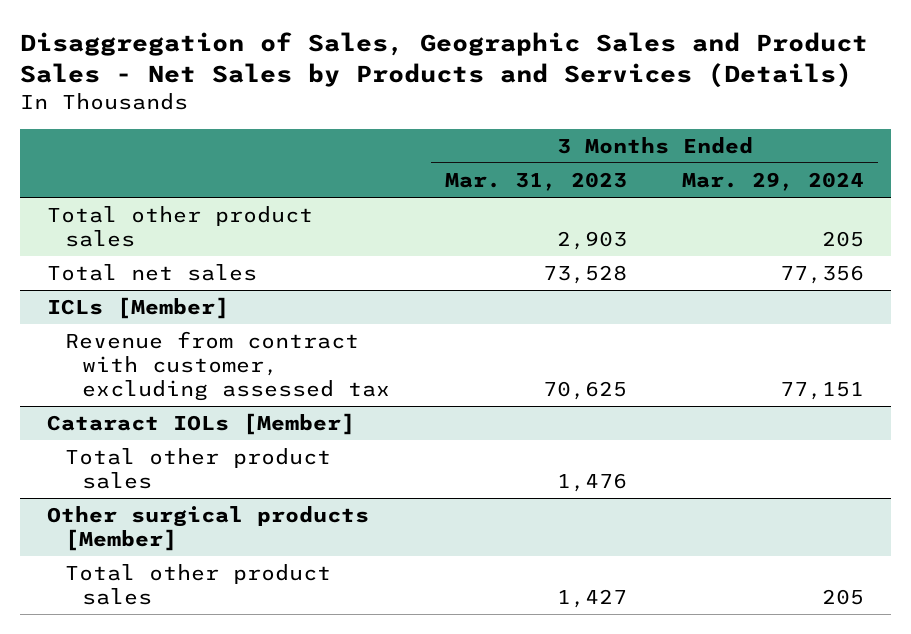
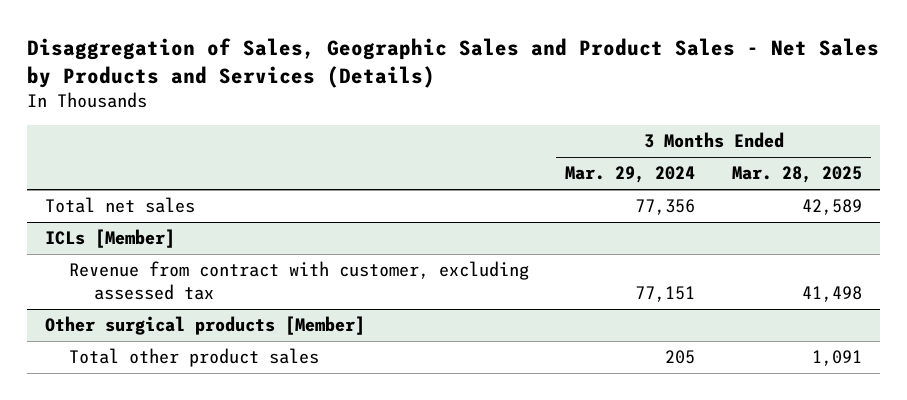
[445,172,628,192] Mar. 31, 2023 -> none
none -> [731,166,862,184] Mar. 28, 2025
[46,206,313,247] Total other product sales -> none
[46,413,355,436] Cataract IOLs [Member] -> none
[64,448,331,489] Total other product sales -> none

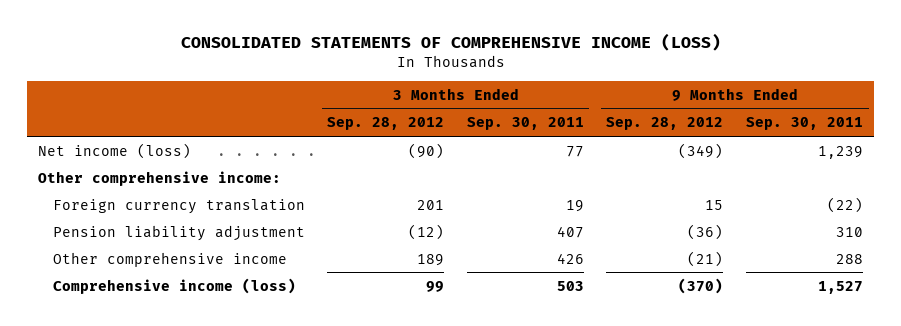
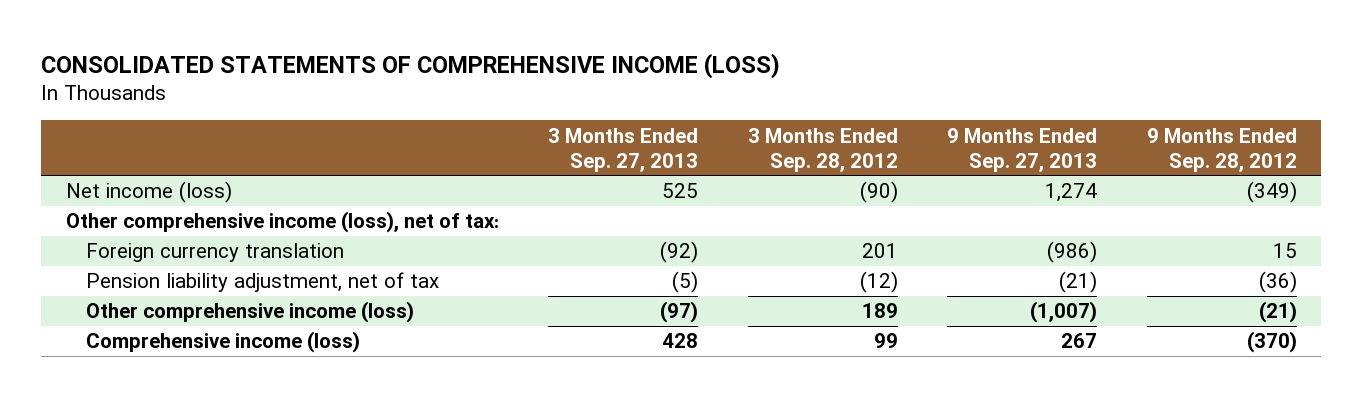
[466,117,584,131] Sep. 30, 2011 -> none
[745,117,863,131] Sep. 30, 2011 -> none
none -> [548,127,699,172] 3 Months Ended Sep. 27, 2013
none -> [947,127,1098,172] 9 Months Ended Sep. 27, 2013
[38,170,282,186] Other comprehensive income: -> [65,211,499,234] Other comprehensive income (loss), net of tax:
[52,224,305,241] Pension liability adjustment -> [86,272,440,293] Pension liability adjustment, net of tax
[52,251,287,267] Other comprehensive income -> [86,301,415,324] Other comprehensive income (loss)

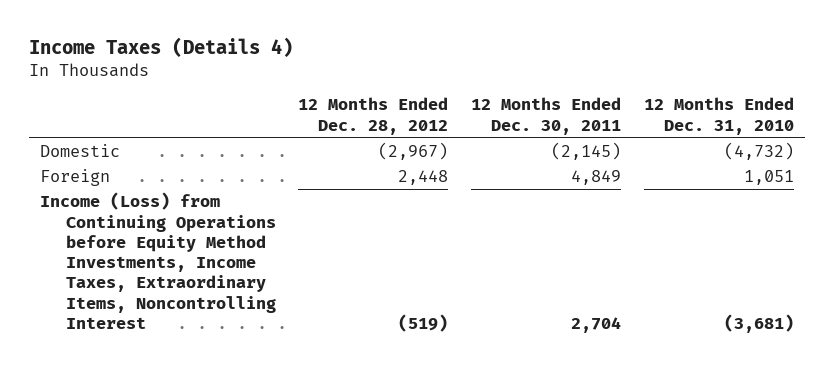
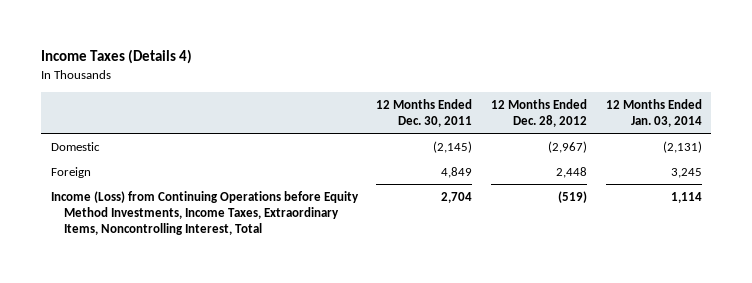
[643,97,794,135] 12 Months Ended Dec. 31, 2010 -> none
none -> [605,98,702,128] 12 Months Ended Jan. 03, 2014
[40,192,276,330] Income (Loss) from Continuing Operations before Equity Method Investments, Income Taxes, Extraordinary Items, Noncontrolling Interest -> [50,190,359,236] Income (Loss) from Continuing Operations before Equity Method Investments, Income Taxes, Extraordinary Items, Noncontrolling Interest, Total

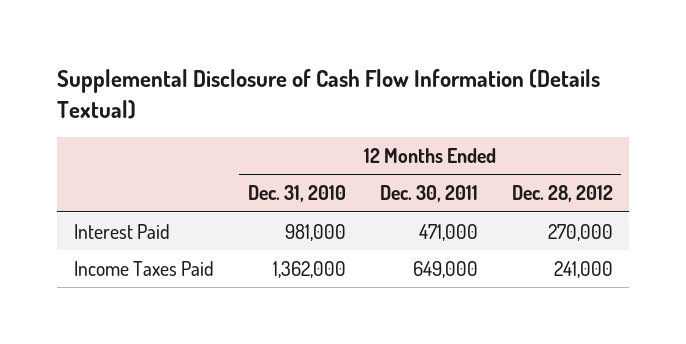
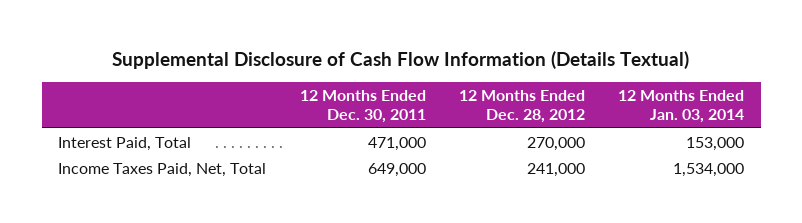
[247,185,346,203] Dec. 31, 2010 -> none
none -> [618,90,745,124] 12 Months Ended Jan. 03, 2014
[73,223,170,239] Interest Paid -> [58,136,192,151] Interest Paid, Total
[73,260,214,276] Income Taxes Paid -> [58,162,267,177] Income Taxes Paid, Net, Total

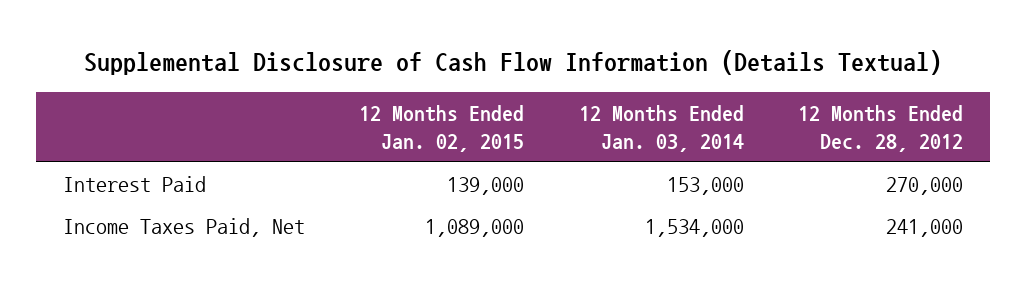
[299,90,426,124] 12 Months Ended Dec. 30, 2011 -> none
none -> [359,105,525,152] 12 Months Ended Jan. 02, 2015
[58,136,192,151] Interest Paid, Total -> [62,175,206,192] Interest Paid
[58,162,267,177] Income Taxes Paid, Net, Total -> [62,217,305,237] Income Taxes Paid, Net

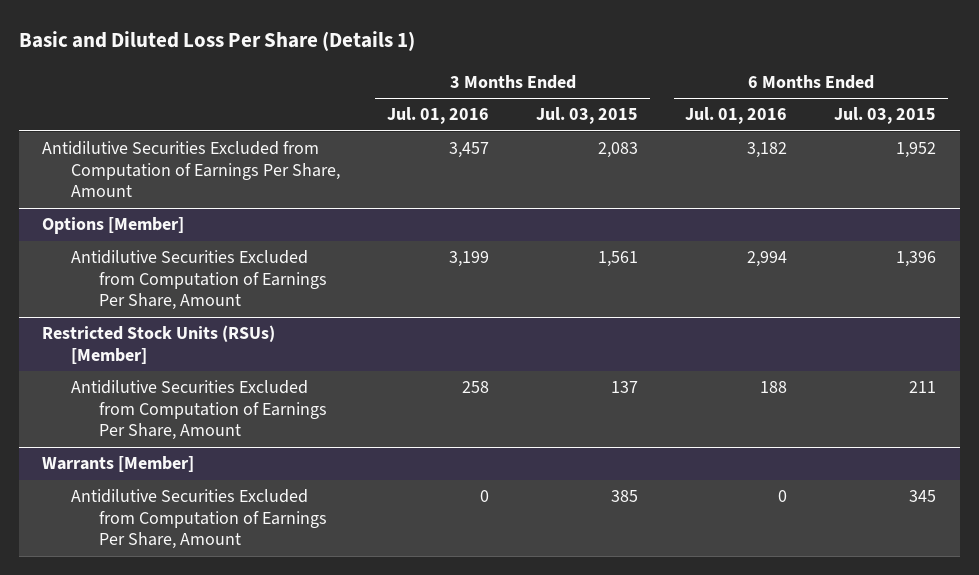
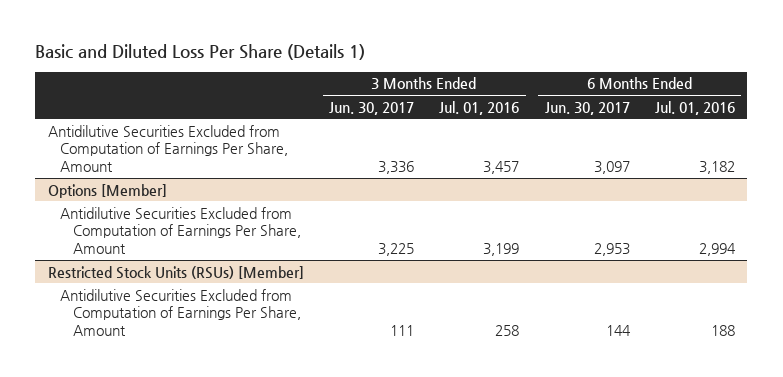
[536,107,639,125] Jul. 03, 2015 -> none
[834,107,937,125] Jul. 03, 2015 -> none
none -> [329,101,415,115] Jun. 30, 2017
none -> [544,101,630,115] Jun. 30, 2017
[42,456,195,473] Warrants [Member] -> none
[70,489,328,550] Antidilutive Securities Excluded from Computation of Earnings Per Share, Amount -> none

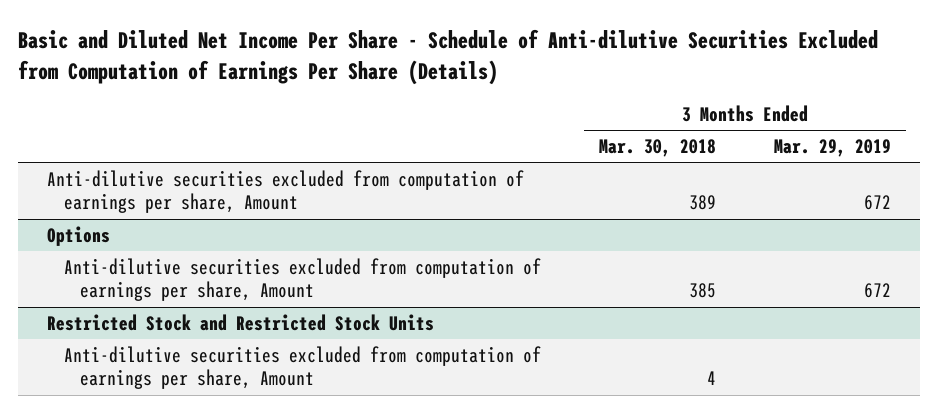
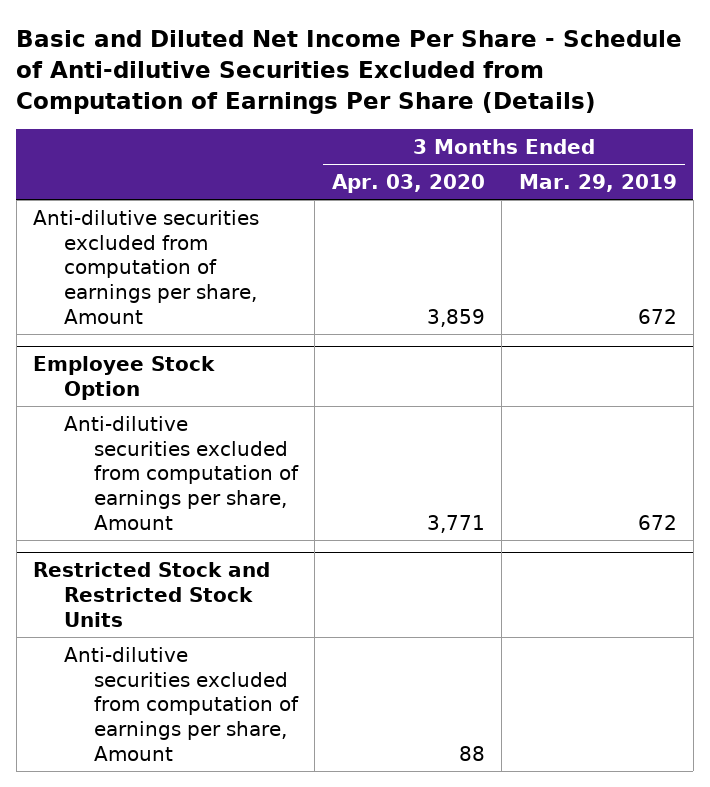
[598,139,716,158] Mar. 30, 2018 -> none
none -> [331,173,485,193] Apr. 03, 2020
[47,225,111,246] Options -> [33,356,216,400] Employee Stock Option

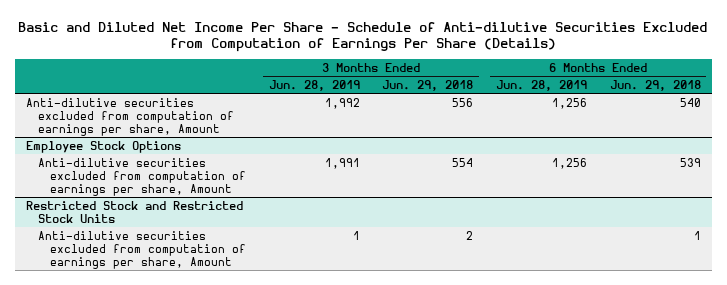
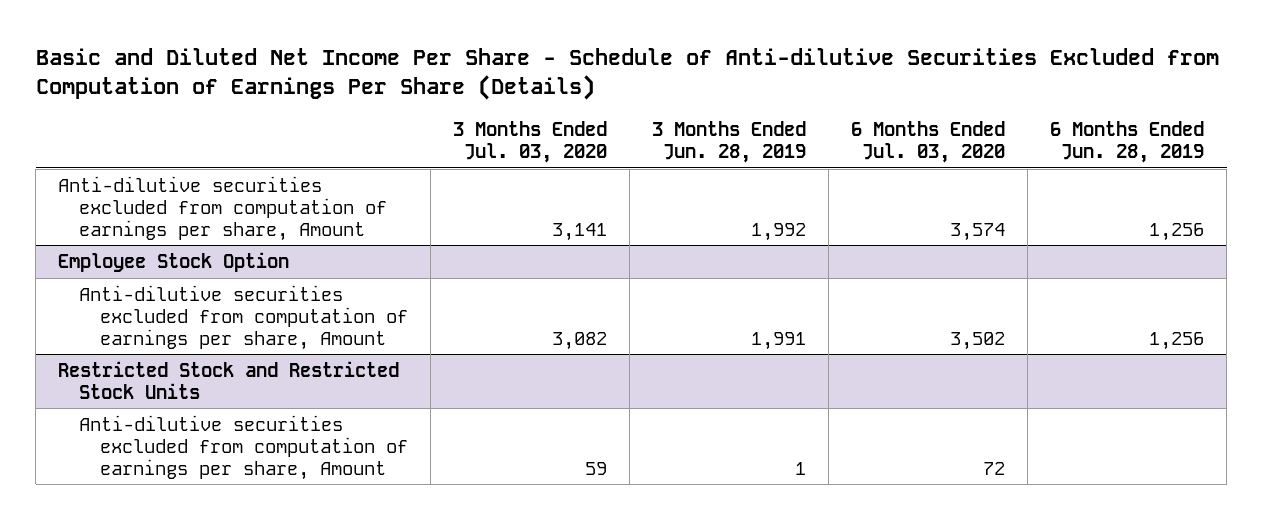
[382,79,474,91] Jun. 29, 2018 -> none
[609,79,701,91] Jun. 29, 2018 -> none
none -> [453,121,608,164] 3 Months Ended Jul. 03, 2020
none -> [851,121,1006,164] 6 Months Ended Jul. 03, 2020
[26,140,182,153] Employee Stock Options -> [58,251,290,272] Employee Stock Option

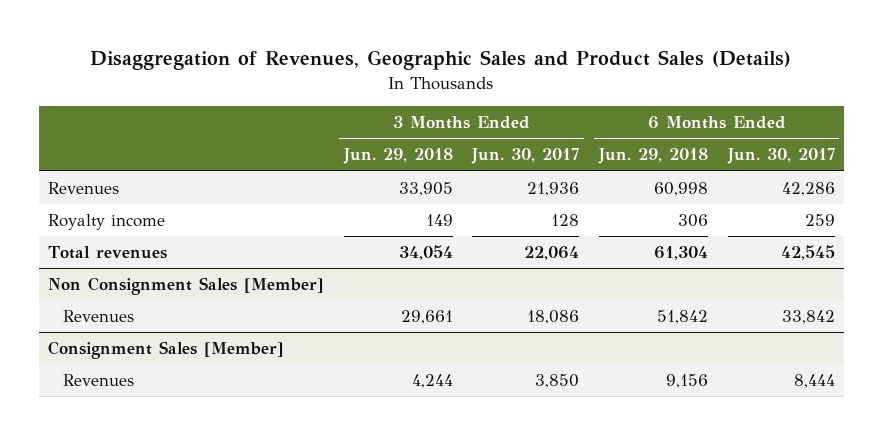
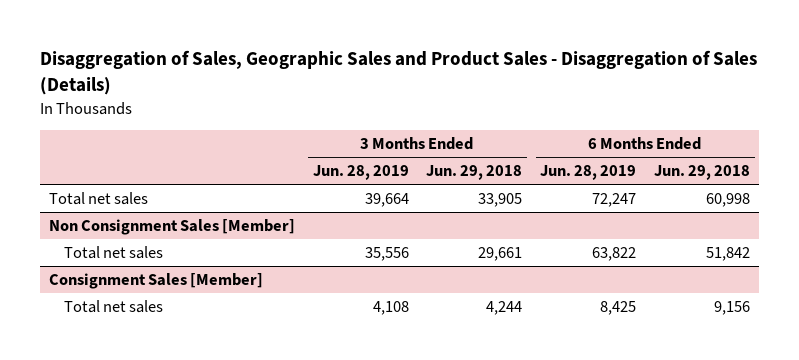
[90,50,792,71] Disaggregation of Revenues, Geographic Sales and Product Sales (Details) -> [39,50,757,96] Disaggregation of Sales, Geographic Sales and Product Sales - Disaggregation of Sales (Details)
[471,148,580,165] Jun. 30, 2017 -> none
[726,148,835,165] Jun. 30, 2017 -> none
none -> [312,165,409,181] Jun. 28, 2019
none -> [540,165,637,181] Jun. 28, 2019
[48,214,166,231] Royalty income -> none
[48,246,168,260] Total revenues -> none
[48,182,120,195] Revenues -> [48,191,148,205] Total net sales
[63,310,135,323] Revenues -> [64,245,164,259] Total net sales
[63,374,135,387] Revenues -> [64,299,164,313] Total net sales

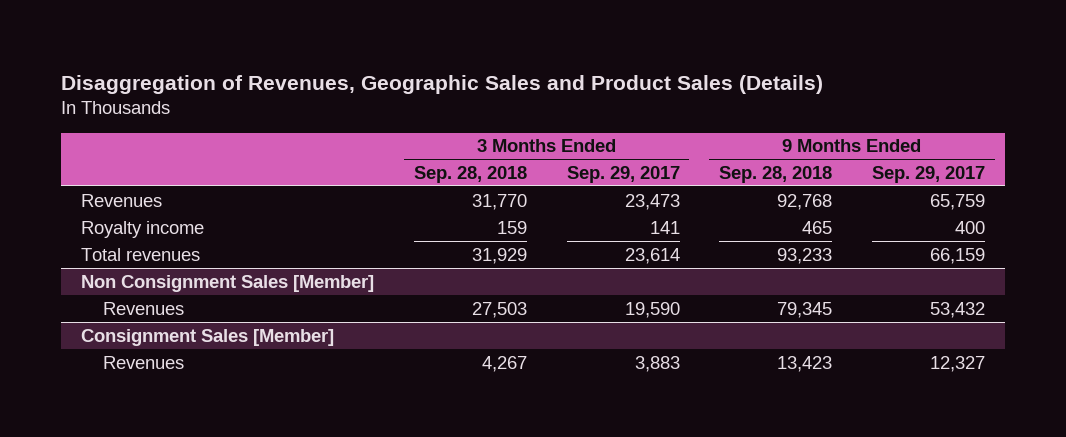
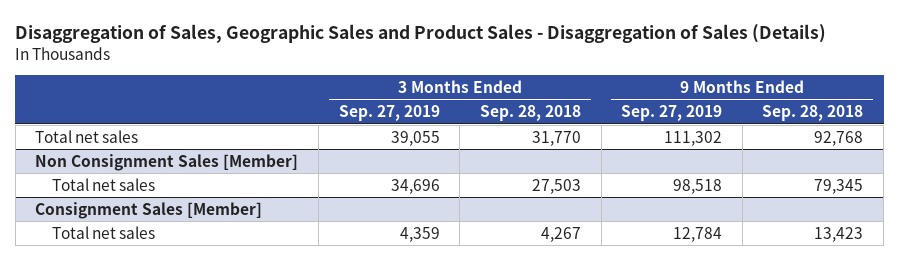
[61,74,824,94] Disaggregation of Revenues, Geographic Sales and Product Sales (Details) -> [15,24,827,44] Disaggregation of Sales, Geographic Sales and Product Sales - Disaggregation of Sales (Details)
[566,165,680,183] Sep. 29, 2017 -> none
[871,165,985,183] Sep. 29, 2017 -> none
none -> [338,105,440,122] Sep. 27, 2019
none -> [621,105,723,122] Sep. 27, 2019
[81,220,205,238] Royalty income -> none
[81,247,201,261] Total revenues -> none
[81,193,163,207] Revenues -> [35,129,139,143] Total net sales
[102,301,184,315] Revenues -> [51,177,155,191] Total net sales
[102,355,184,369] Revenues -> [51,225,155,239] Total net sales

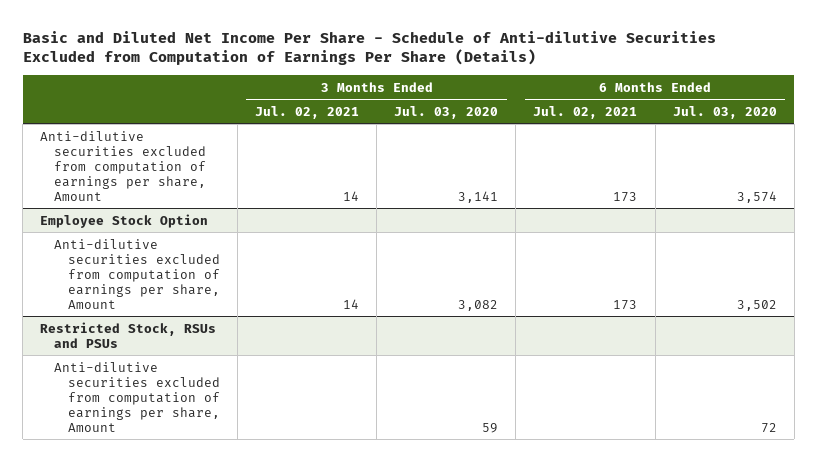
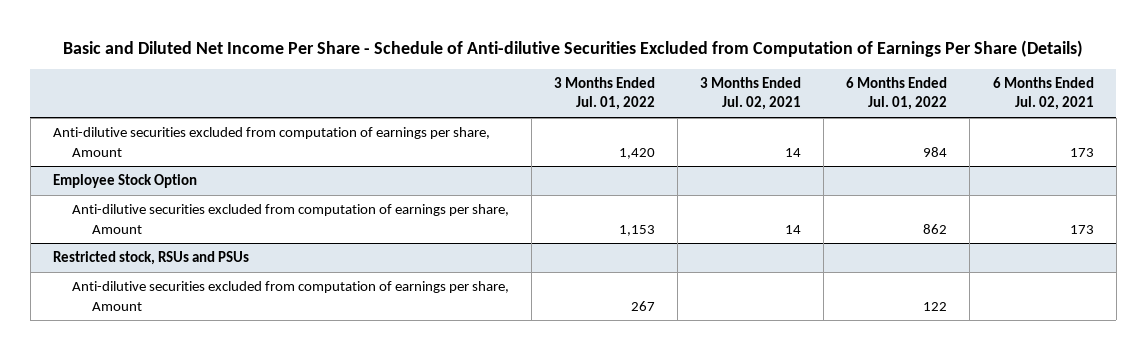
[394,105,499,119] Jul. 03, 2020 -> none
[672,105,777,119] Jul. 03, 2020 -> none
none -> [554,77,656,111] 3 Months Ended Jul. 01, 2022
none -> [846,77,948,111] 6 Months Ended Jul. 01, 2022
[40,321,217,348] Restricted Stock, RSUs and PSUs -> [52,251,249,266] Restricted stock, RSUs and PSUs

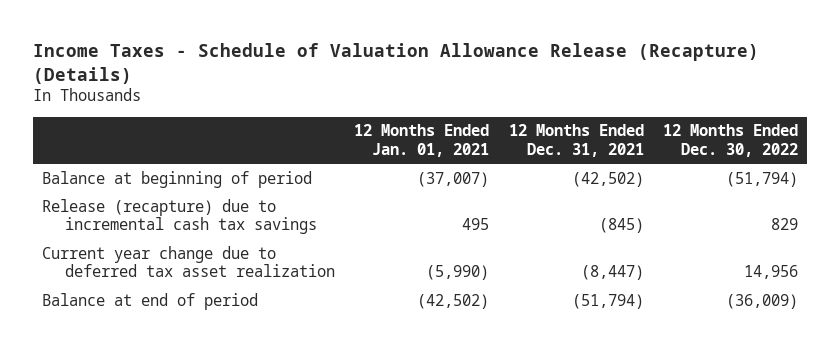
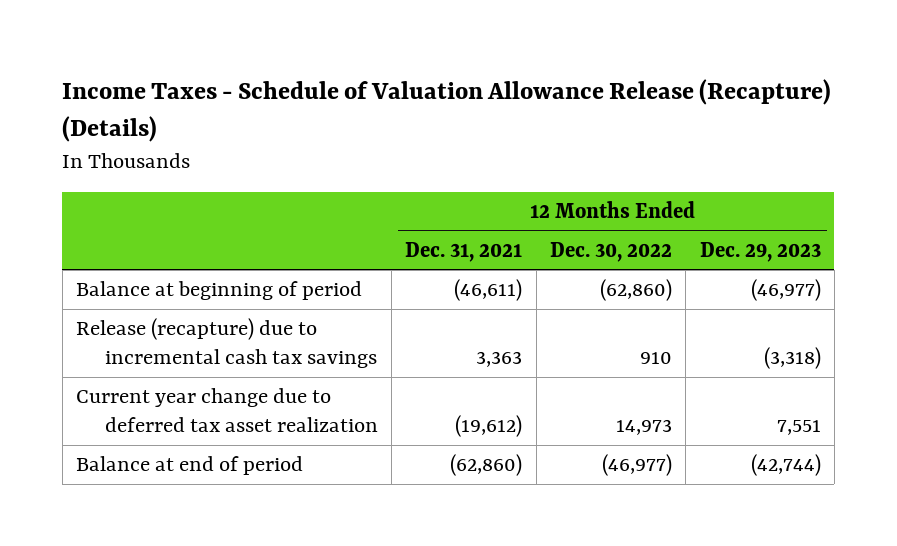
[354,124,490,157] 12 Months Ended Jan. 01, 2021 -> none
none -> [699,241,821,262] Dec. 29, 2023
[571,171,644,187] (42,502) -> [454,279,523,302] (46,611)
[725,171,798,187] (51,794) -> [599,279,672,302] (62,860)
[598,217,644,233] (845) -> [476,350,523,367] 3,363
[770,217,798,230] 829 -> [639,351,672,364] 910
[580,264,644,280] (8,447) -> [455,414,523,437] (19,612)
[743,264,798,279] 14,956 -> [615,418,672,435] 14,973
[571,293,644,309] (51,794) -> [450,454,523,477] (62,860)
[725,293,798,309] (36,009) -> [601,454,672,477] (46,977)

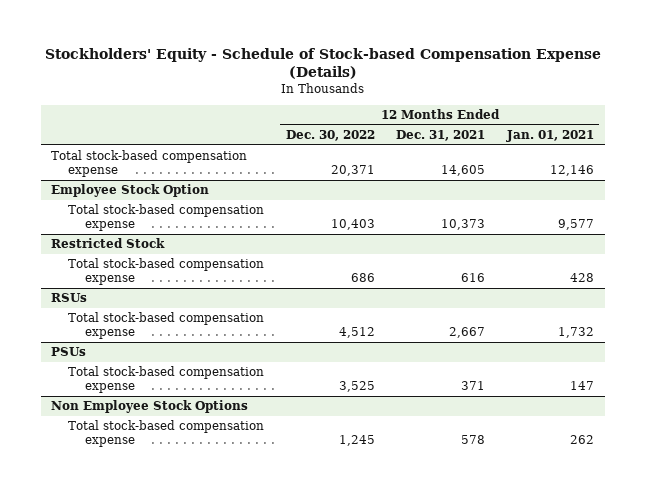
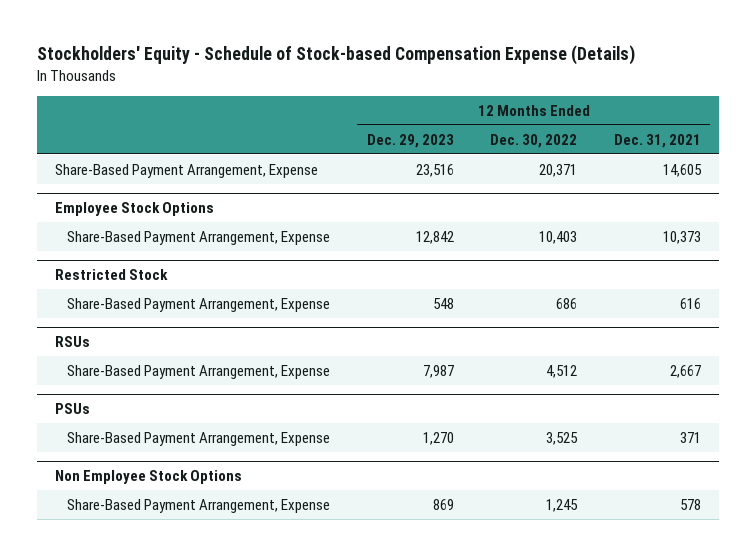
[505,129,594,142] Jan. 01, 2021 -> none
none -> [366,133,454,148] Dec. 29, 2023
[51,150,248,177] Total stock-based compensation expense -> [55,163,319,178] Share-Based Payment Arrangement, Expense
[51,184,210,198] Employee Stock Option -> [55,202,215,217] Employee Stock Options
[68,204,265,231] Total stock-based compensation expense -> [66,230,330,245] Share-Based Payment Arrangement, Expense
[68,258,265,285] Total stock-based compensation expense -> [66,297,330,312] Share-Based Payment Arrangement, Expense
[68,312,265,339] Total stock-based compensation expense -> [66,364,330,379] Share-Based Payment Arrangement, Expense
[68,366,265,393] Total stock-based compensation expense -> [66,431,330,446] Share-Based Payment Arrangement, Expense
[68,420,265,447] Total stock-based compensation expense -> [66,498,330,513] Share-Based Payment Arrangement, Expense

